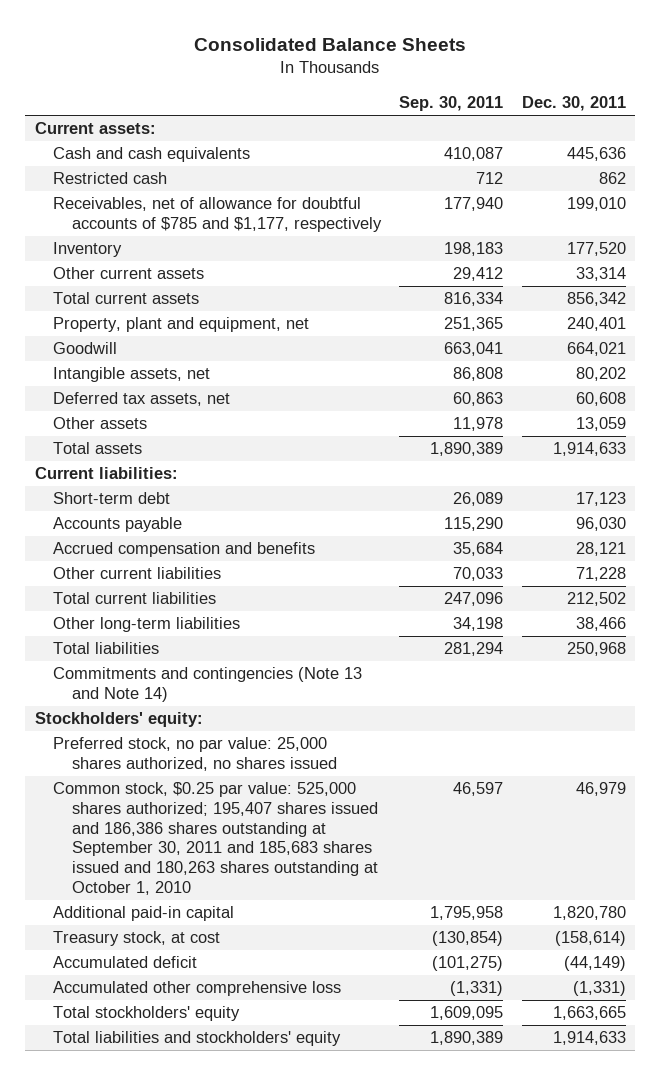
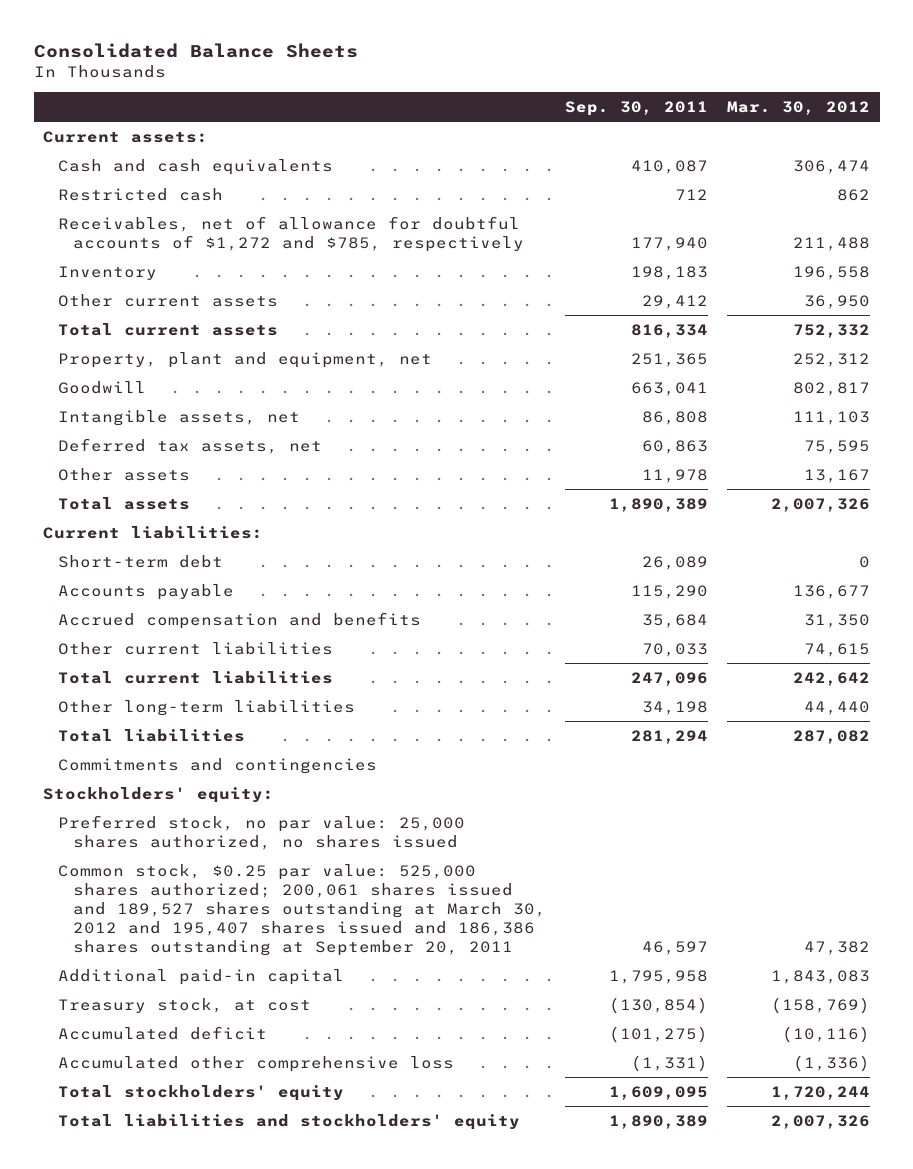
[521,96,626,112] Dec. 30, 2011 -> none
none -> [727,100,871,115] Mar. 30, 2012
[53,197,383,233] Receivables, net of allowance for doubtful accounts of $785 and $1,177, respectively -> [58,215,524,252] Receivables, net of allowance for doubtful accounts of $1,272 and $785, respectively
[53,667,363,703] Commitments and contingencies (Note 13 and Note 14) -> [58,757,378,774] Commitments and contingencies
[53,782,379,895] Common stock, $0.25 par value: 525,000 shares authorized; 195,407 shares issued and 186,386 shares outstanding at September 30, 2011 and 185,683 shares issued and 180,263 shares outstanding at October 1, 2010 -> [58,863,546,956] Common stock, $0.25 par value: 525,000 shares authorized; 200,061 shares issued and 189,527 shares outstanding at March 30, 2012 and 195,407 shares issued and 186,386 shares outstanding at September 20, 2011

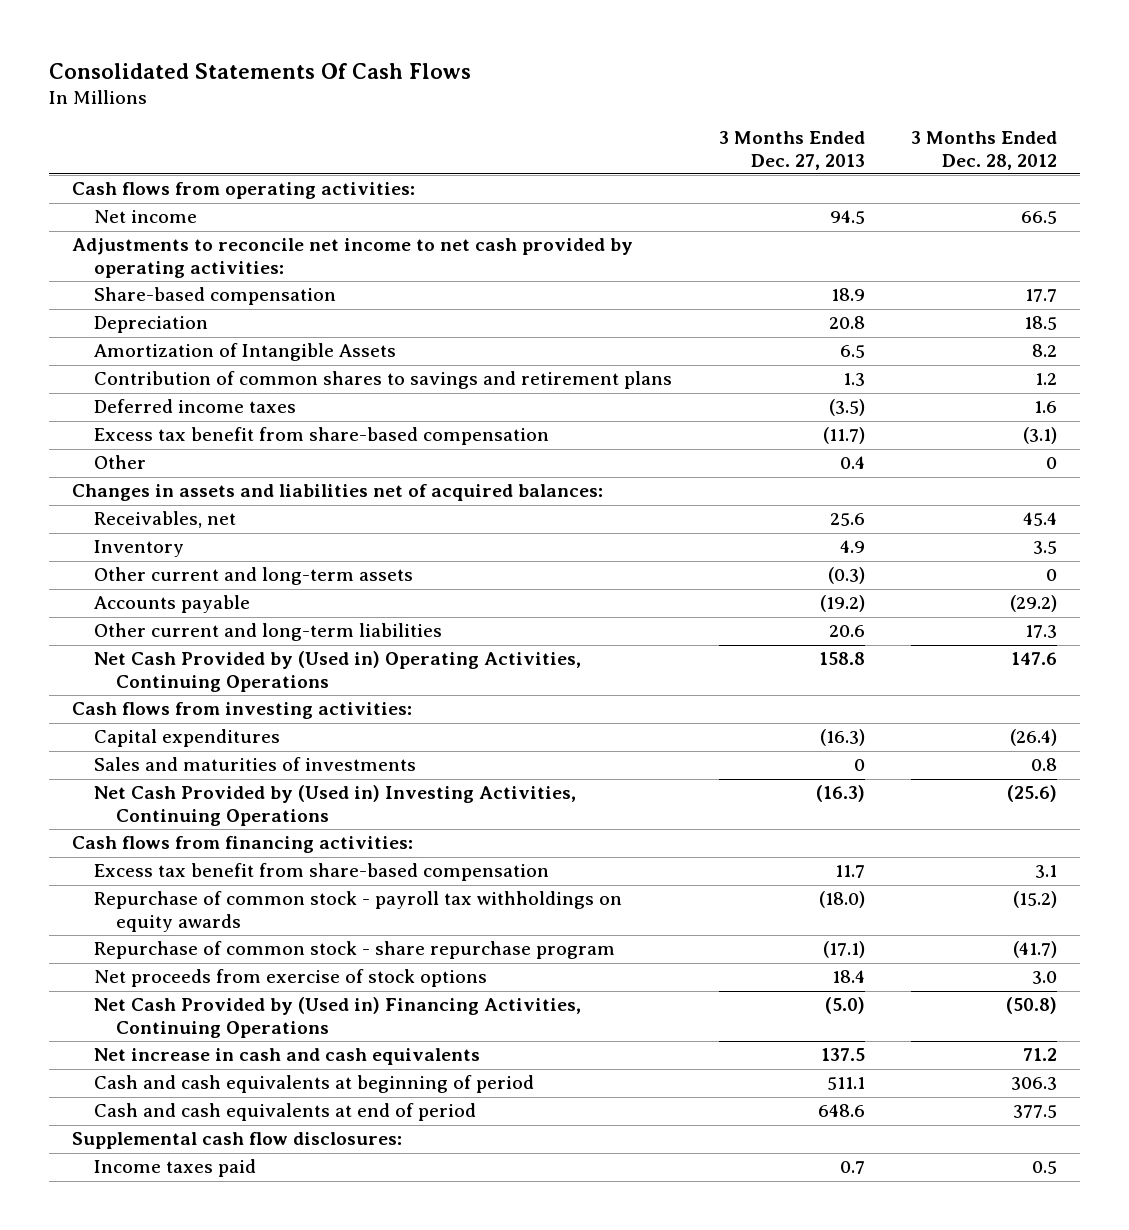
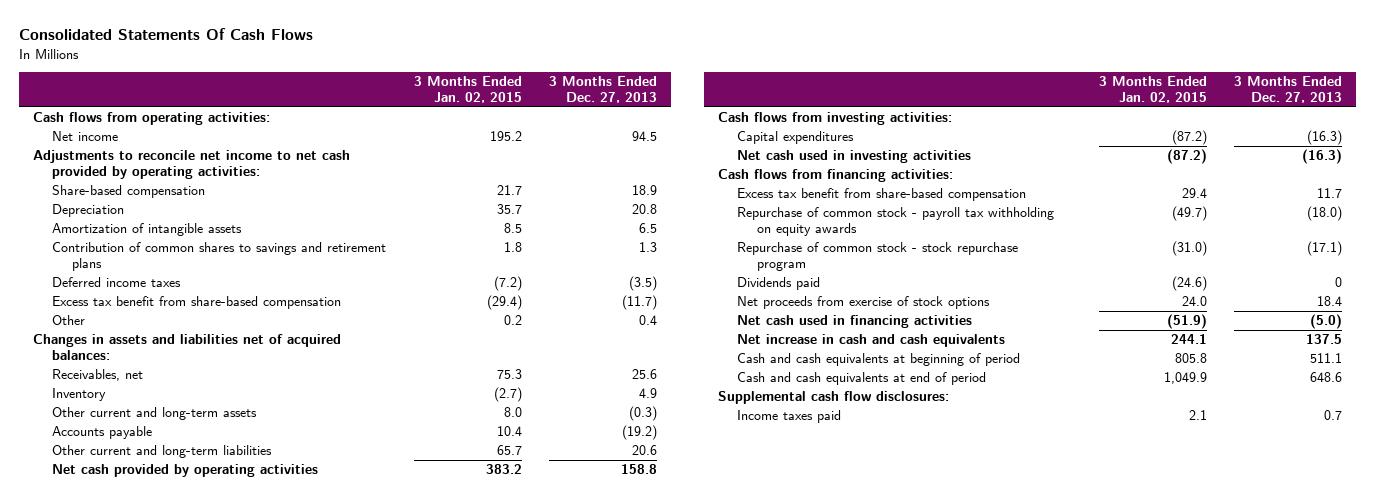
[910,130,1057,170] 3 Months Ended Dec. 28, 2012 -> none
none -> [413,76,522,103] 3 Months Ended Jan. 02, 2015
[94,343,397,362] Amortization of Intangible Assets -> [52,223,243,237] Amortization of intangible assets
[94,651,582,693] Net Cash Provided by (Used in) Operating Activities, Continuing Operations -> [52,464,319,478] Net cash provided by operating activities
[94,757,417,772] Sales and maturities of investments -> none
[94,785,577,827] Net Cash Provided by (Used in) Investing Activities, Continuing Operations -> [737,150,972,164] Net cash used in investing activities
[94,891,623,933] Repurchase of common stock - payroll tax withholdings on equity awards -> [737,207,1055,236] Repurchase of common stock - payroll tax withholding on equity awards
[94,941,616,960] Repurchase of common stock - share repurchase program -> [737,242,1019,271] Repurchase of common stock - stock repurchase program
none -> [737,277,821,291] Dividends paid
[94,997,582,1039] Net Cash Provided by (Used in) Financing Activities, Continuing Operations -> [737,315,973,329] Net cash used in financing activities

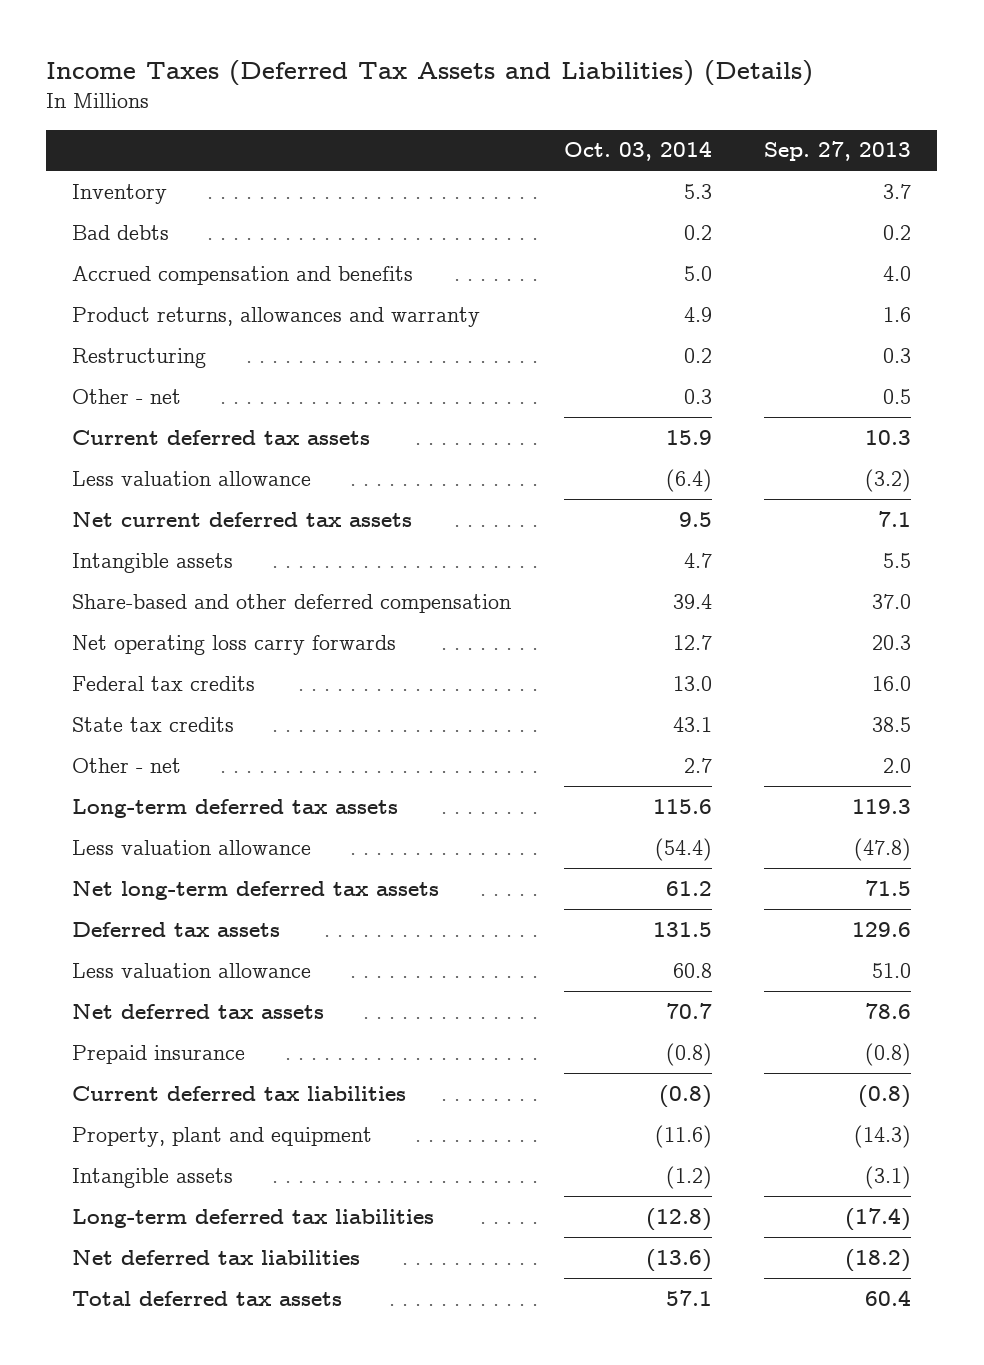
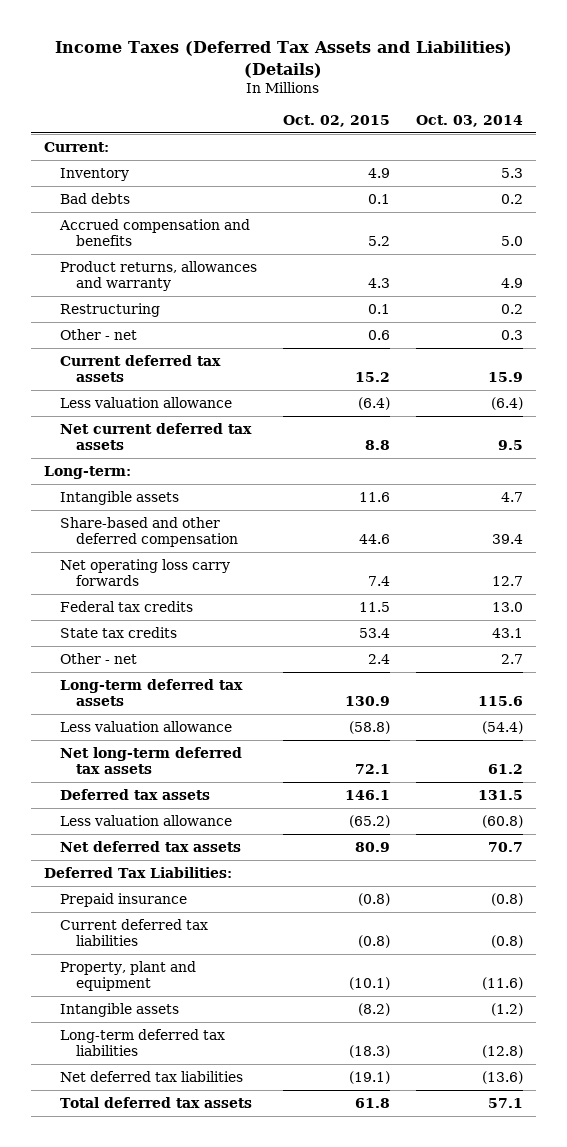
[764,141,912,162] Sep. 27, 2013 -> none
none -> [282,115,390,128] Oct. 02, 2015
none -> [44,141,110,152] Current:
none -> [44,465,132,479] Long-term:
[672,962,712,978] 60.8 -> [481,814,523,828] (60.8)
none -> [44,866,233,878] Deferred Tax Liabilities:

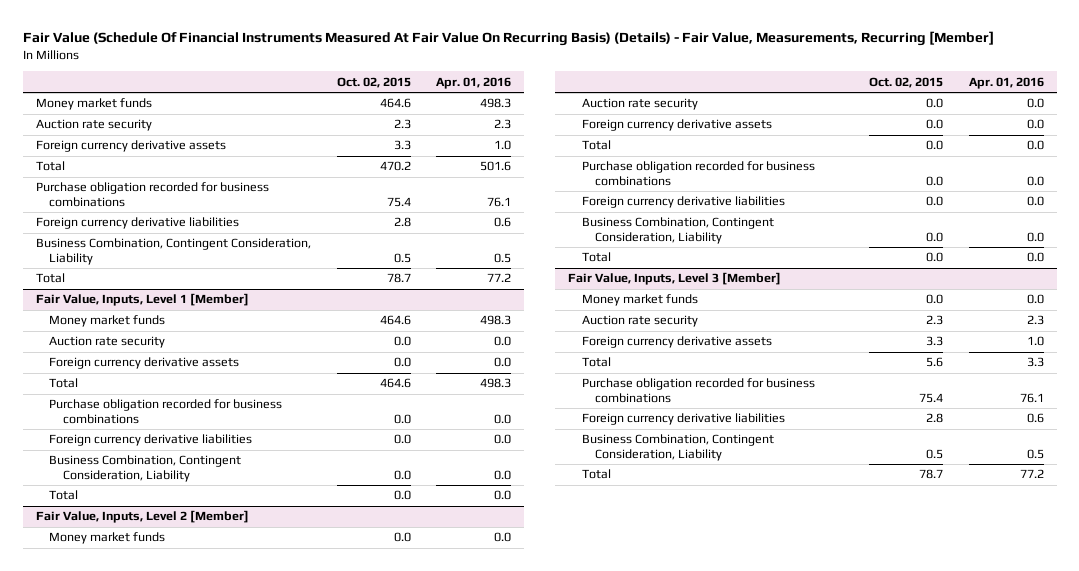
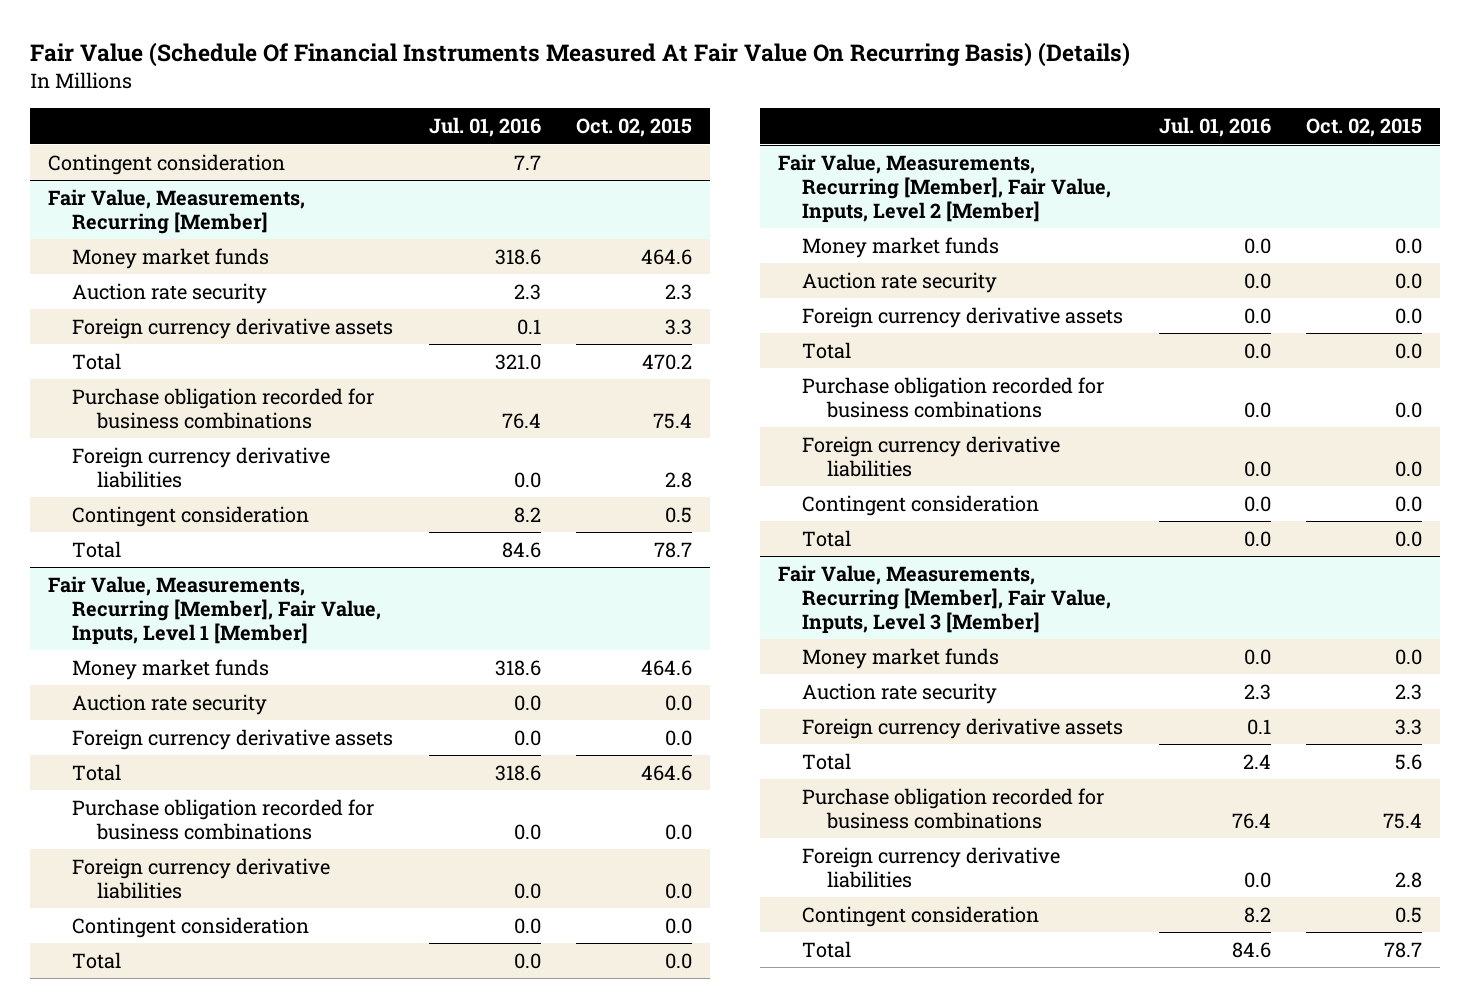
[22,31,994,47] Fair Value (Schedule Of Financial Instruments Measured At Fair Value On Recurring Basis) (Details) - Fair Value, Measurements, Recurring [Member] -> [29,42,1130,68] Fair Value (Schedule Of Financial Instruments Measured At Fair Value On Recurring Basis) (Details)
[436,76,512,89] Apr. 01, 2016 -> none
none -> [428,117,541,138] Jul. 01, 2016
none -> [47,153,285,175] Contingent consideration
none -> [47,188,305,234] Fair Value, Measurements, Recurring [Member]
[35,238,311,266] Business Combination, Contingent Consideration, Liability -> [72,505,310,527] Contingent consideration
[35,293,249,307] Fair Value, Inputs, Level 1 [Member] -> [47,575,382,645] Fair Value, Measurements, Recurring [Member], Fair Value, Inputs, Level 1 [Member]
[49,455,242,483] Business Combination, Contingent Consideration, Liability -> [72,916,310,938] Contingent consideration
[35,510,249,524] Fair Value, Inputs, Level 2 [Member] -> [777,153,1112,223] Fair Value, Measurements, Recurring [Member], Fair Value, Inputs, Level 2 [Member]
[581,217,774,245] Business Combination, Contingent Consideration, Liability -> [802,494,1040,516] Contingent consideration
[568,272,782,286] Fair Value, Inputs, Level 3 [Member] -> [777,564,1112,634] Fair Value, Measurements, Recurring [Member], Fair Value, Inputs, Level 3 [Member]
[581,434,774,462] Business Combination, Contingent Consideration, Liability -> [802,905,1040,927] Contingent consideration

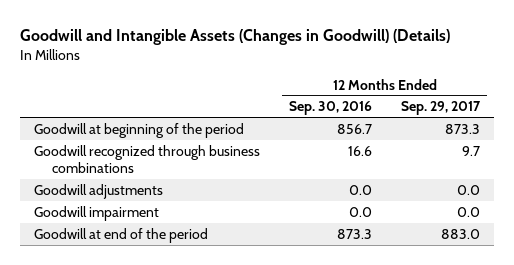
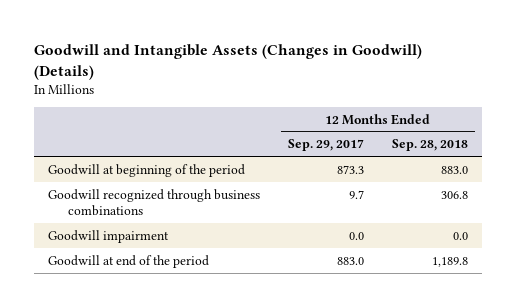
[289,101,373,116] Sep. 30, 2016 -> none
none -> [392,139,469,152] Sep. 28, 2018
[34,183,164,199] Goodwill adjustments -> none

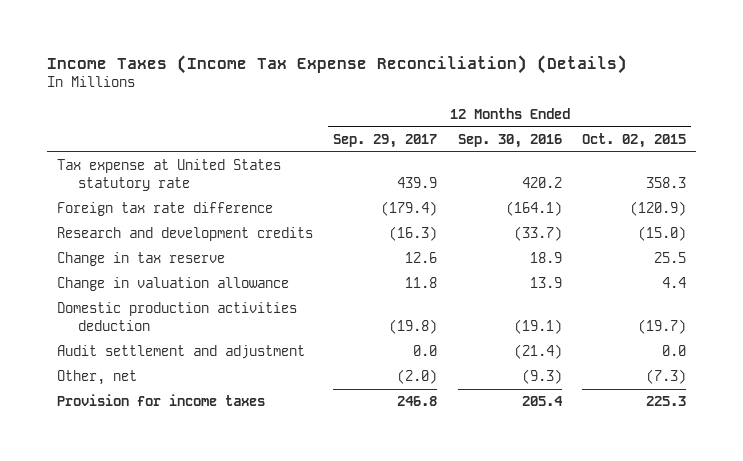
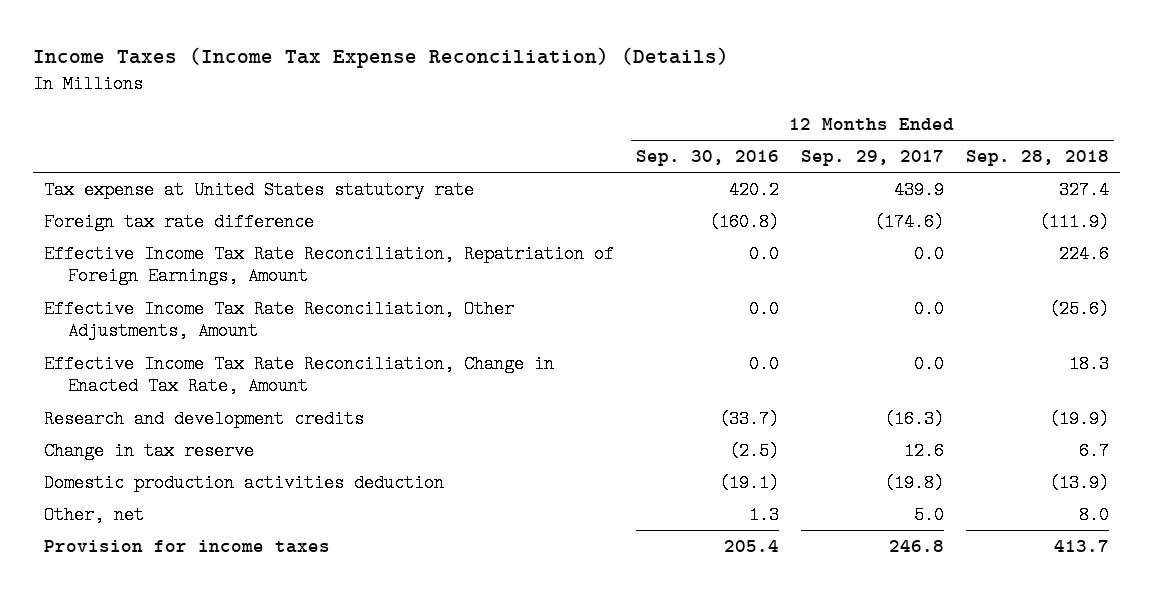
[582,133,687,149] Oct. 02, 2015 -> none
none -> [965,150,1109,167] Sep. 28, 2018
[381,201,438,217] (179.4) -> [873,212,944,231] (174.6)
[505,201,562,217] (164.1) -> [709,212,780,231] (160.8)
none -> [44,244,615,286] Effective Income Tax Rate Reconciliation, Repatriation of Foreign Earnings, Amount
none -> [44,299,515,341] Effective Income Tax Rate Reconciliation, Other Adjustments, Amount
none -> [44,354,555,396] Effective Income Tax Rate Reconciliation, Change in Enacted Tax Rate, Amount
[57,277,290,292] Change in valuation allowance -> none
[529,252,562,264] 18.9 -> [729,441,780,460] (2.5)
[57,345,306,360] Audit settlement and adjustment -> none
[397,369,438,385] (2.0) -> [913,505,944,524] 5.0
[521,369,562,385] (9.3) -> [749,505,780,524] 1.3

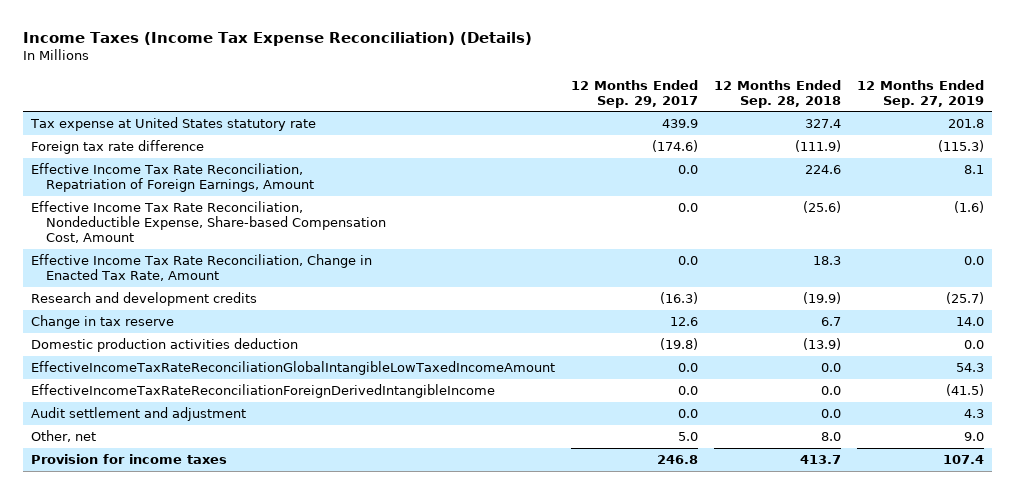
[636,150,780,167] Sep. 30, 2016 -> none
none -> [856,79,984,108] 12 Months Ended Sep. 27, 2019
[44,299,515,341] Effective Income Tax Rate Reconciliation, Other Adjustments, Amount -> [30,201,387,244] Effective Income Tax Rate Reconciliation, Nondeductible Expense, Share-based Compensation Cost, Amount
none -> [30,361,555,376] EffectiveIncomeTaxRateReconciliationGlobalIntangibleLowTaxedIncomeAmount
none -> [30,384,495,399] EffectiveIncomeTaxRateReconciliationForeignDerivedIntangibleIncome
none -> [30,407,246,422] Audit settlement and adjustment

